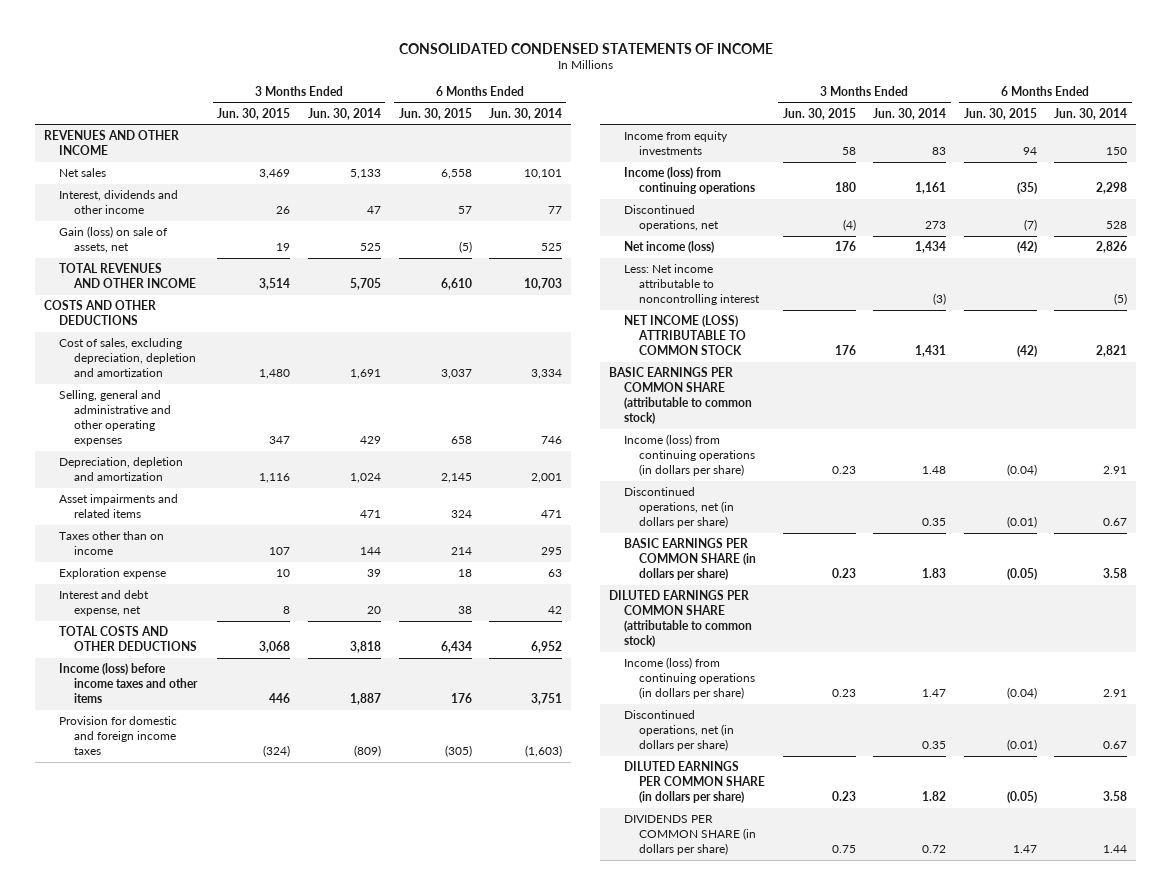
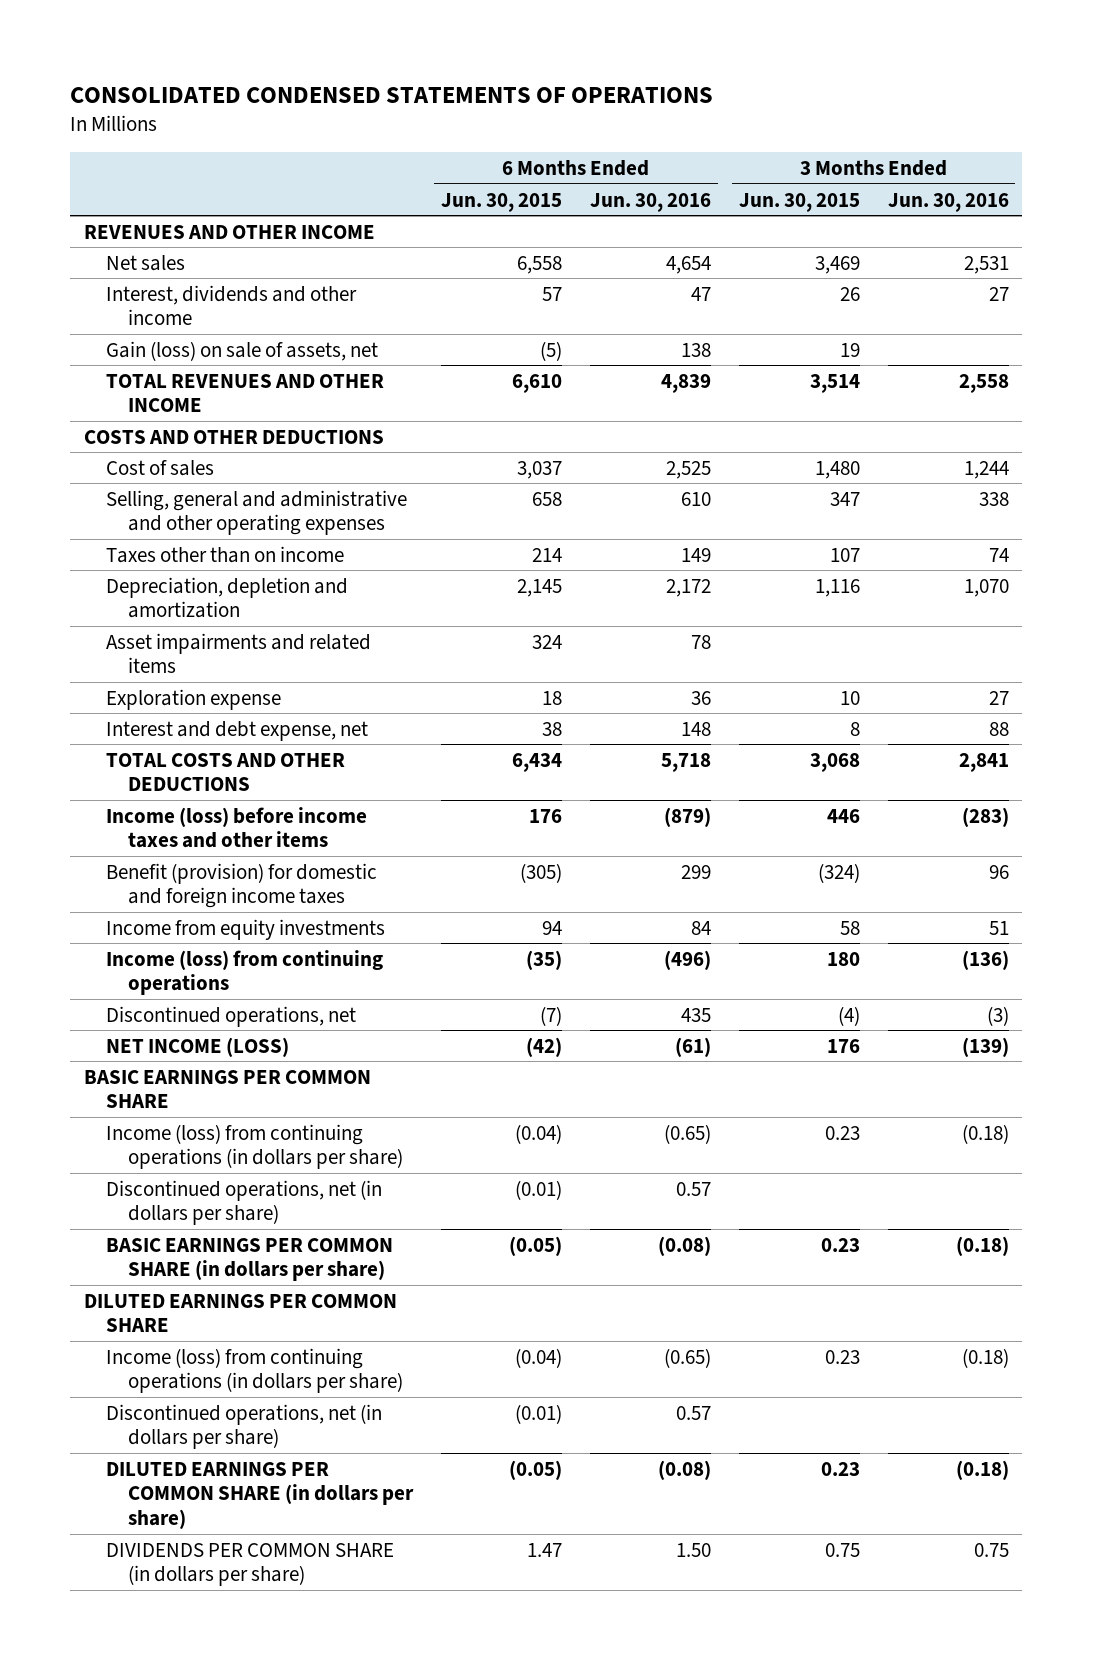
[398,42,773,54] CONSOLIDATED CONDENSED STATEMENTS OF INCOME -> [70,86,714,103] CONSOLIDATED CONDENSED STATEMENTS OF OPERATIONS
[307,107,381,120] Jun. 30, 2014 -> none
[489,107,563,120] Jun. 30, 2014 -> none
none -> [589,192,711,212] Jun. 30, 2016
none -> [887,192,1009,212] Jun. 30, 2016
[58,338,196,378] Cost of sales, excluding depreciation, depletion and amortization -> [106,459,215,476] Cost of sales
[58,531,164,556] Taxes other than on income -> [106,545,345,563] Taxes other than on income
[58,716,177,756] Provision for domestic and foreign income taxes -> [106,862,378,909] Benefit (provision) for domestic and foreign income taxes
[624,241,715,254] Net income (loss) -> none
[624,264,761,306] Less: Net income attributable to noncontrolling interest -> none
[624,315,747,356] NET INCOME (LOSS) ATTRIBUTABLE TO COMMON STOCK -> [106,1036,290,1057] NET INCOME (LOSS)
[609,367,753,425] BASIC EARNINGS PER COMMON SHARE (attributable to common stock) -> [84,1069,372,1109] BASIC EARNINGS PER COMMON SHARE
[609,590,753,648] DILUTED EARNINGS PER COMMON SHARE (attributable to common stock) -> [84,1293,398,1333] DILUTED EARNINGS PER COMMON SHARE

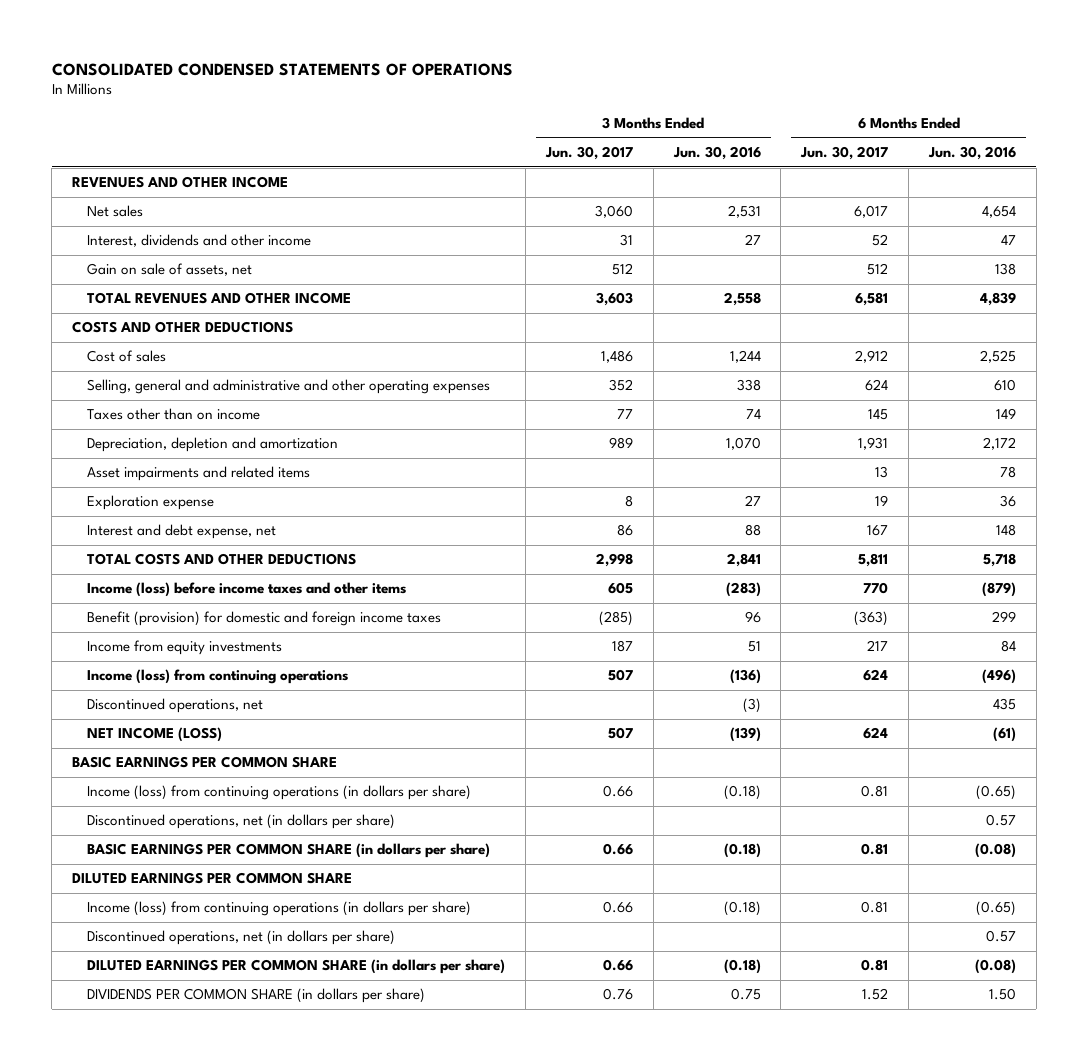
[441,192,563,212] Jun. 30, 2015 -> none
[738,192,860,212] Jun. 30, 2015 -> none
none -> [544,146,633,161] Jun. 30, 2017
none -> [800,146,889,161] Jun. 30, 2017
[106,340,379,361] Gain (loss) on sale of assets, net -> [87,263,253,277] Gain on sale of assets, net

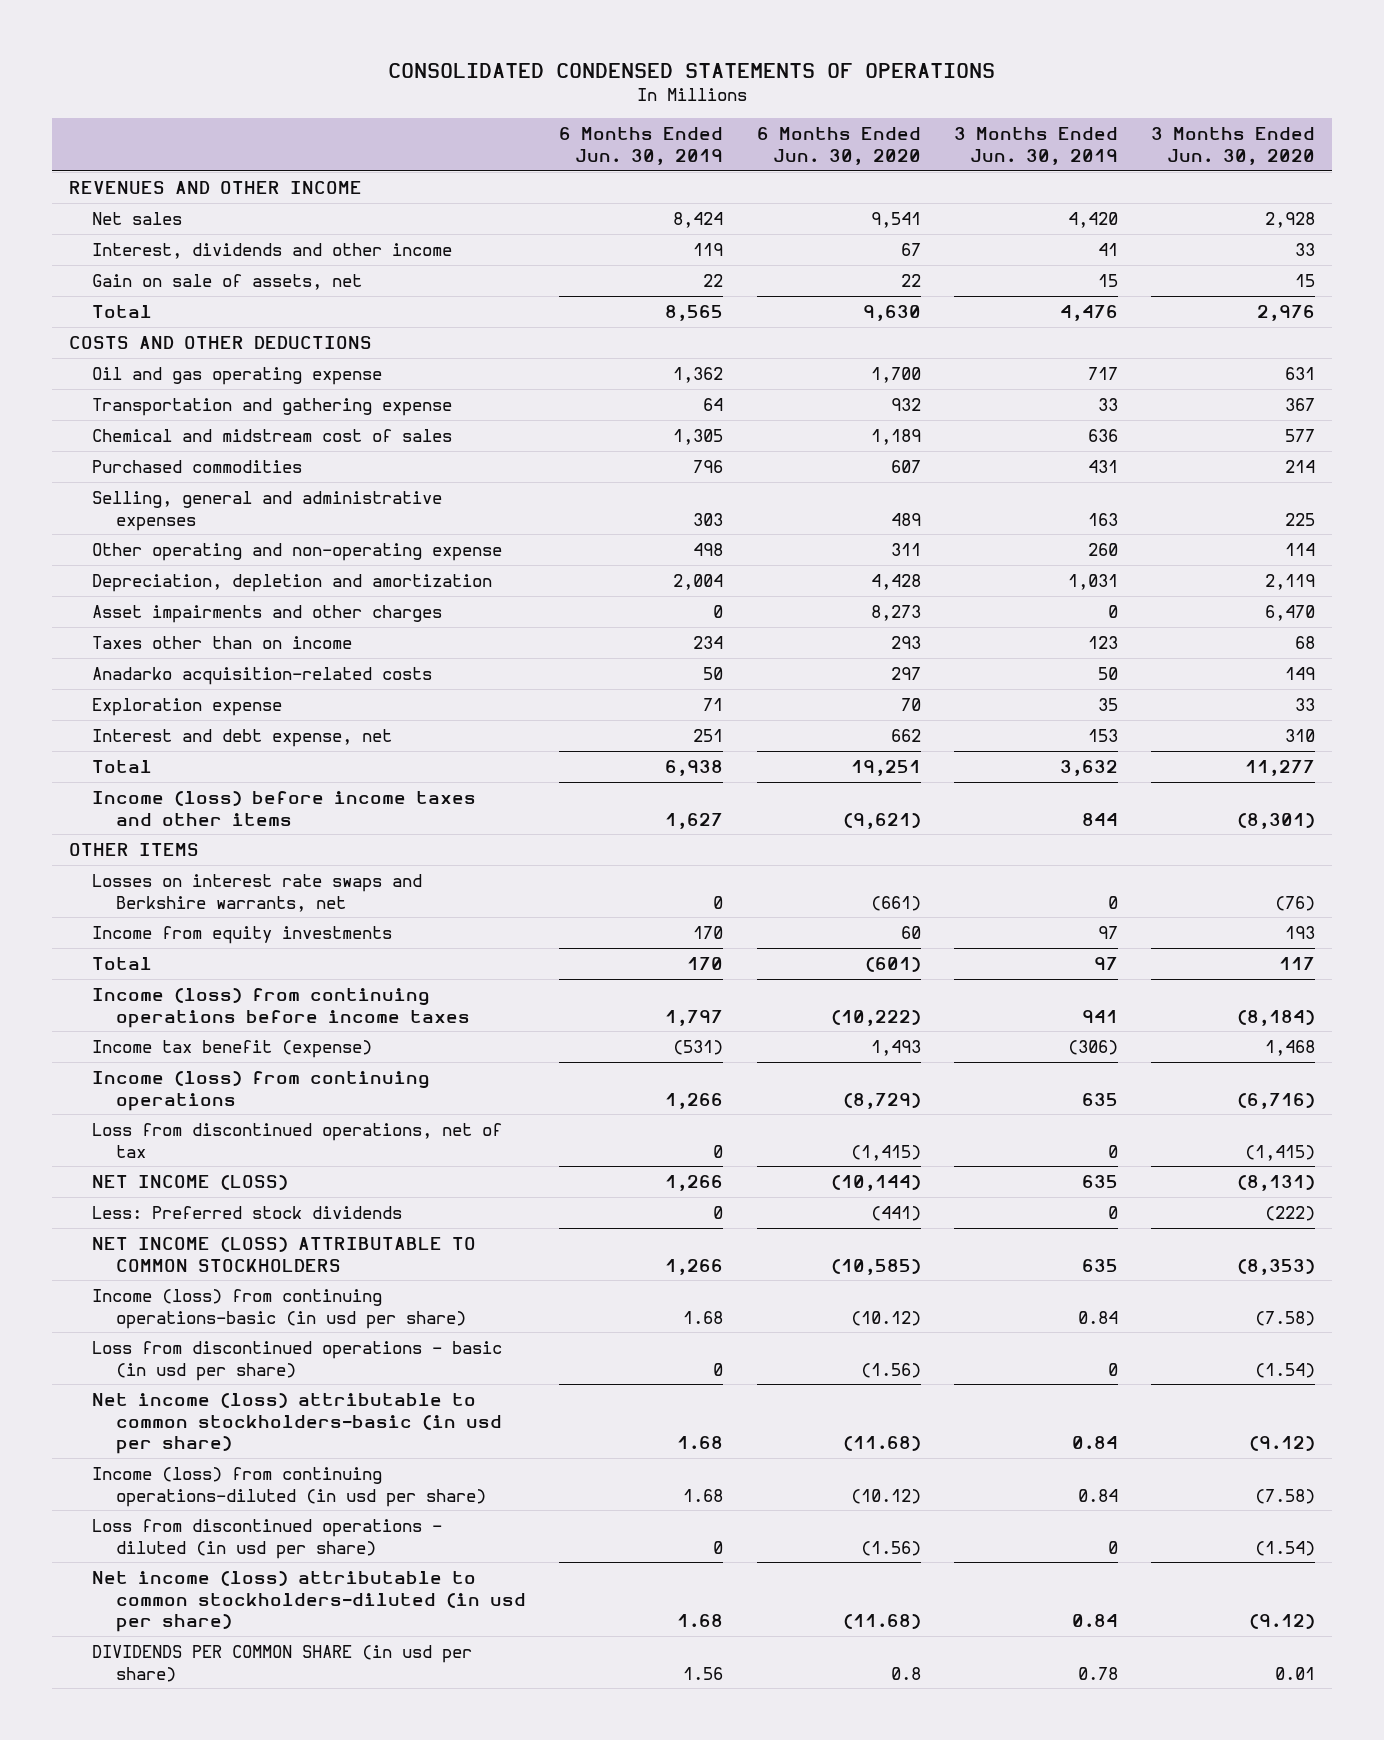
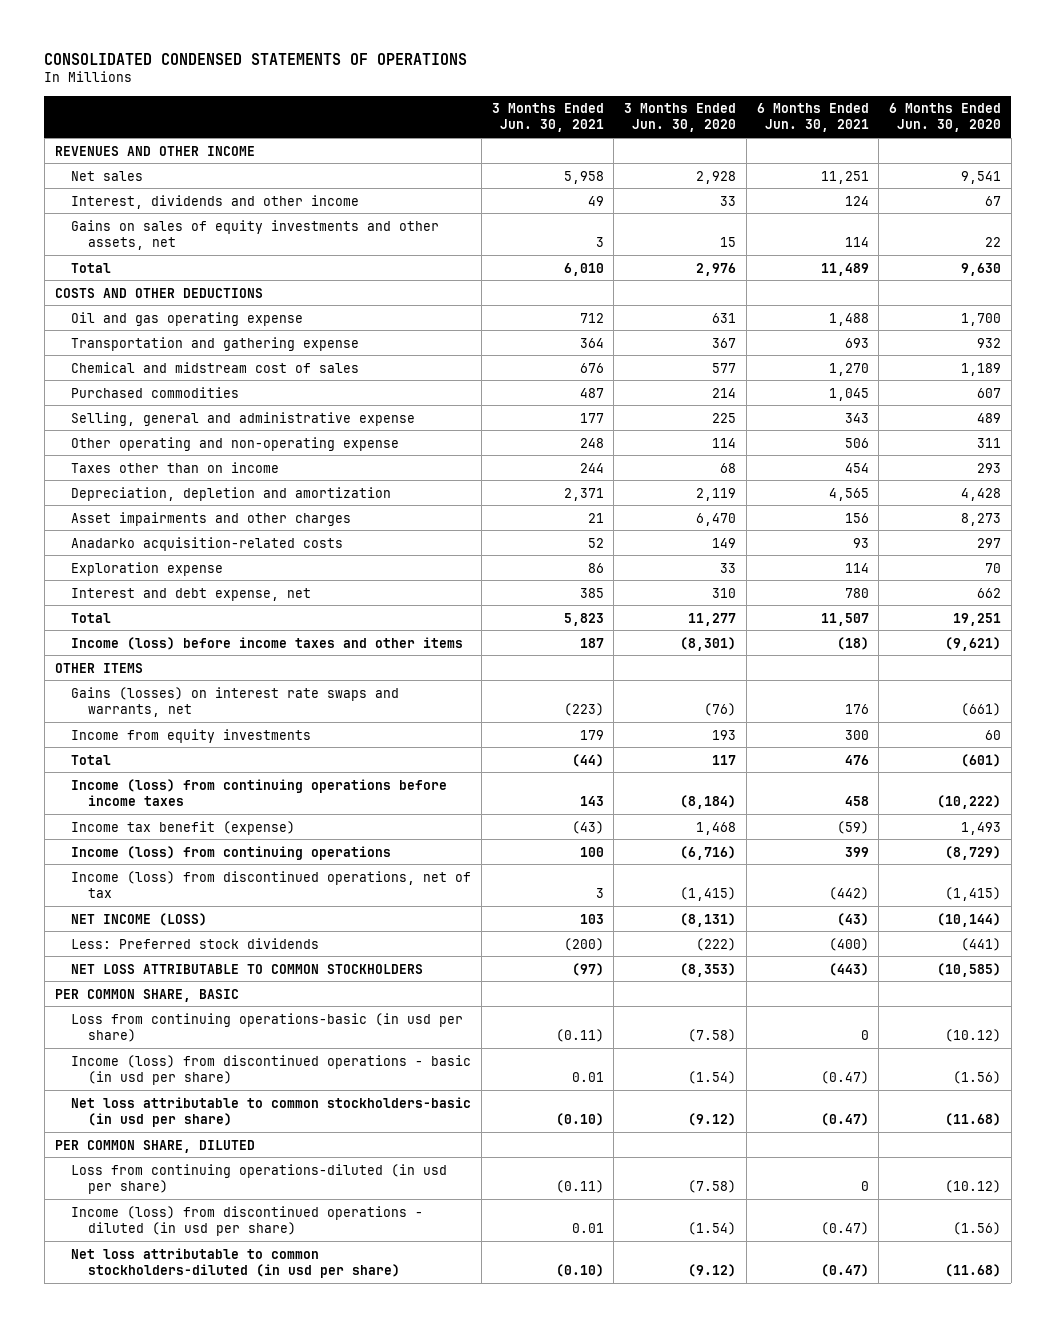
[559,126,724,165] 6 Months Ended Jun. 30, 2019 -> none
[954,126,1119,165] 3 Months Ended Jun. 30, 2019 -> none
none -> [491,103,604,133] 3 Months Ended Jun. 30, 2021
none -> [756,103,869,133] 6 Months Ended Jun. 30, 2021
[92,273,363,290] Gain on sale of assets, net -> [71,219,440,250] Gains on sales of equity investments and other assets, net
[92,490,443,531] Selling, general and administrative expenses -> [71,411,416,426] Selling, general and administrative expense
[92,635,353,649] Taxes other than on income -> [71,461,280,473] Taxes other than on income
[92,873,423,912] Losses on interest rate swaps and Berkshire warrants, net -> [71,686,400,717] Gains (losses) on interest rate swaps and warrants, net
[92,1122,503,1158] Loss from discontinued operations, net of tax -> [71,870,472,898] Income (loss) from discontinued operations, net of tax
[92,1644,473,1682] DIVIDENDS PER COMMON SHARE (in usd per share) -> none
[92,1236,477,1272] NET INCOME (LOSS) ATTRIBUTABLE TO COMMON STOCKHOLDERS -> [71,963,424,974] NET LOSS ATTRIBUTABLE TO COMMON STOCKHOLDERS
none -> [54,988,239,1002] PER COMMON SHARE, BASIC
[92,1288,466,1329] Income (loss) from continuing operations-basic (in usd per share) -> [71,1012,464,1042] Loss from continuing operations-basic (in usd per share)
[92,1340,503,1381] Loss from discontinued operations - basic (in usd per share) -> [71,1054,472,1085] Income (loss) from discontinued operations - basic (in usd per share)
[92,1392,502,1455] Net income (loss) attributable to common stockholders-basic (in usd per share) -> [71,1096,472,1127] Net loss attributable to common stockholders-basic (in usd per share)
none -> [54,1139,255,1153] PER COMMON SHARE, DILUTED
[92,1466,486,1507] Income (loss) from continuing operations-diluted (in usd per share) -> [71,1163,448,1194] Loss from continuing operations-diluted (in usd per share)
[92,1518,443,1559] Loss from discontinued operations - diluted (in usd per share) -> [71,1205,424,1236] Income (loss) from discontinued operations - diluted (in usd per share)
[92,1570,526,1633] Net income (loss) attributable to common stockholders-diluted (in usd per share) -> [71,1247,401,1278] Net loss attributable to common stockholders-diluted (in usd per share)

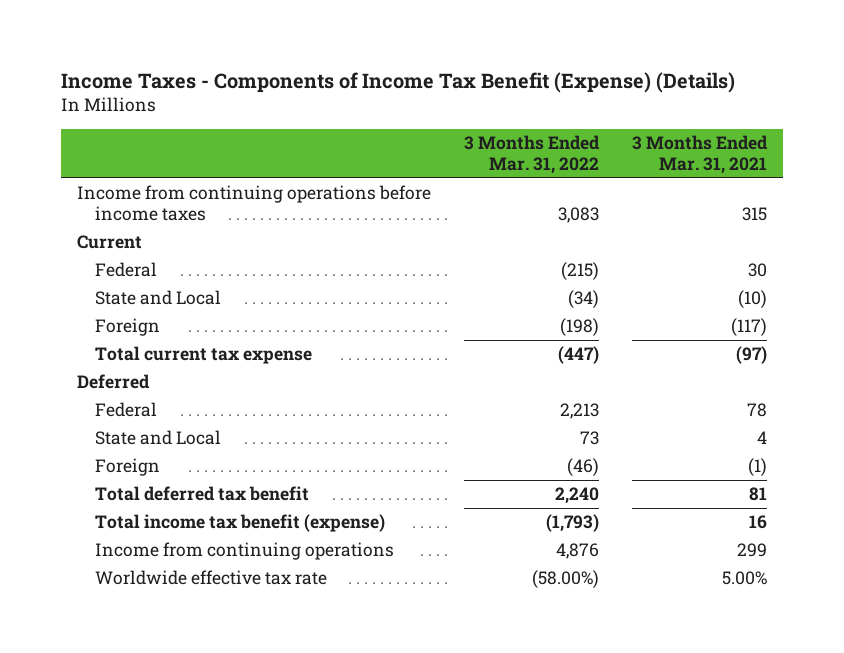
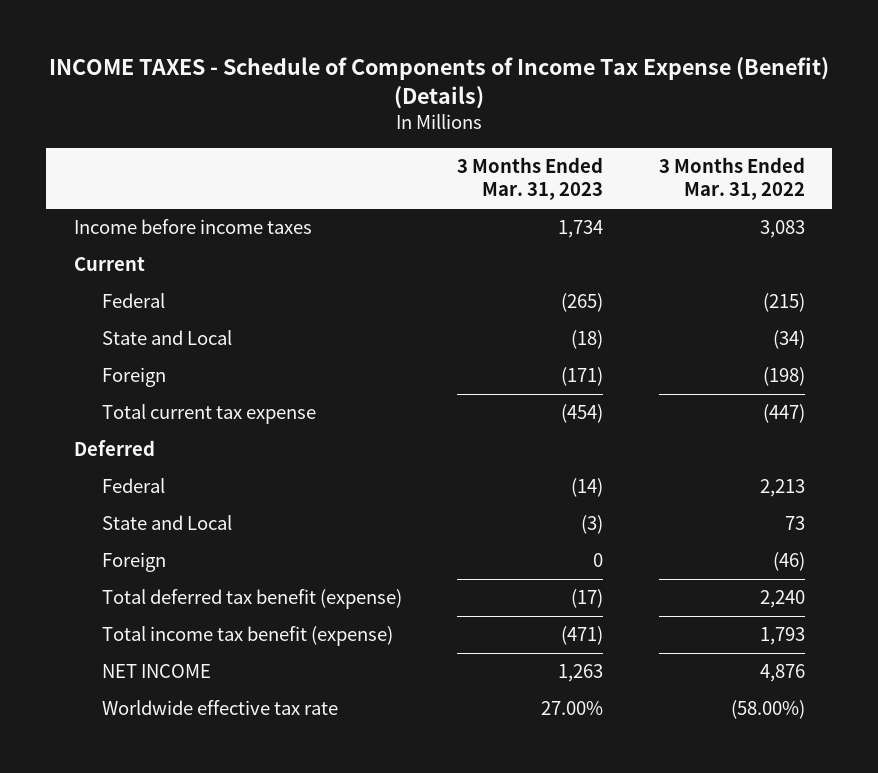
[60,71,735,93] Income Taxes - Components of Income Tax Benefit (Expense) (Details) -> [49,56,830,109] INCOME TAXES - Schedule of Components of Income Tax Expense (Benefit) (Details)
[631,135,768,174] 3 Months Ended Mar. 31, 2021 -> none
none -> [457,157,604,201] 3 Months Ended Mar. 31, 2023
[77,185,432,221] Income from continuing operations before income taxes -> [73,219,312,235] Income before income taxes
[94,486,309,502] Total deferred tax benefit -> [101,589,402,610] Total deferred tax benefit (expense)
[546,514,600,533] (1,793) -> [759,627,805,646] 1,793
[94,542,394,561] Income from continuing operations -> [101,664,211,679] NET INCOME

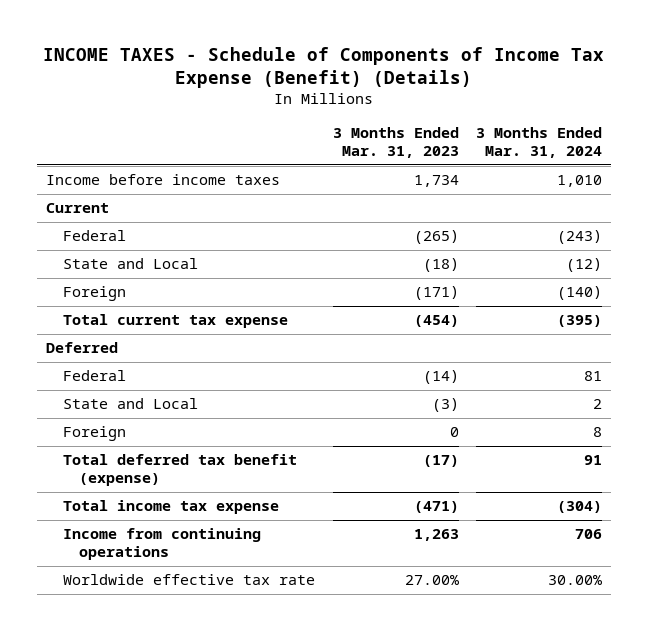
[658,157,805,201] 3 Months Ended Mar. 31, 2022 -> none
none -> [476,127,603,159] 3 Months Ended Mar. 31, 2024
[101,626,393,647] Total income tax benefit (expense) -> [62,500,279,515] Total income tax expense
[101,664,211,679] NET INCOME -> [62,528,261,561] Income from continuing operations

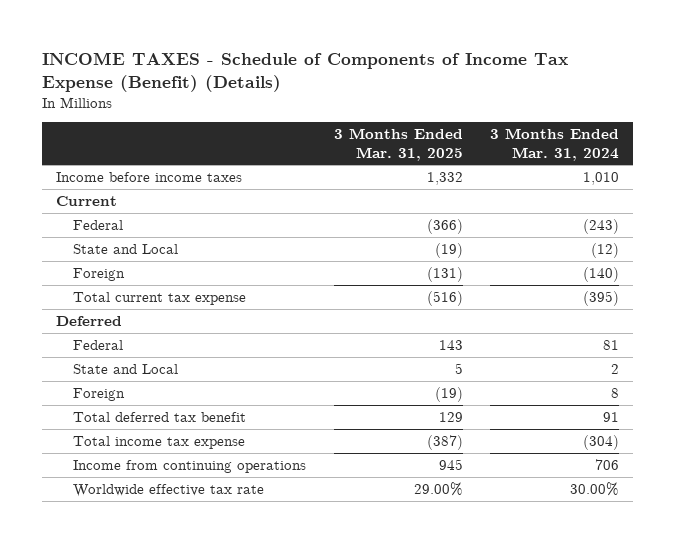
[332,127,459,159] 3 Months Ended Mar. 31, 2023 -> none
none -> [333,127,463,161] 3 Months Ended Mar. 31, 2025
[62,454,297,487] Total deferred tax benefit (expense) -> [73,411,247,422] Total deferred tax benefit

